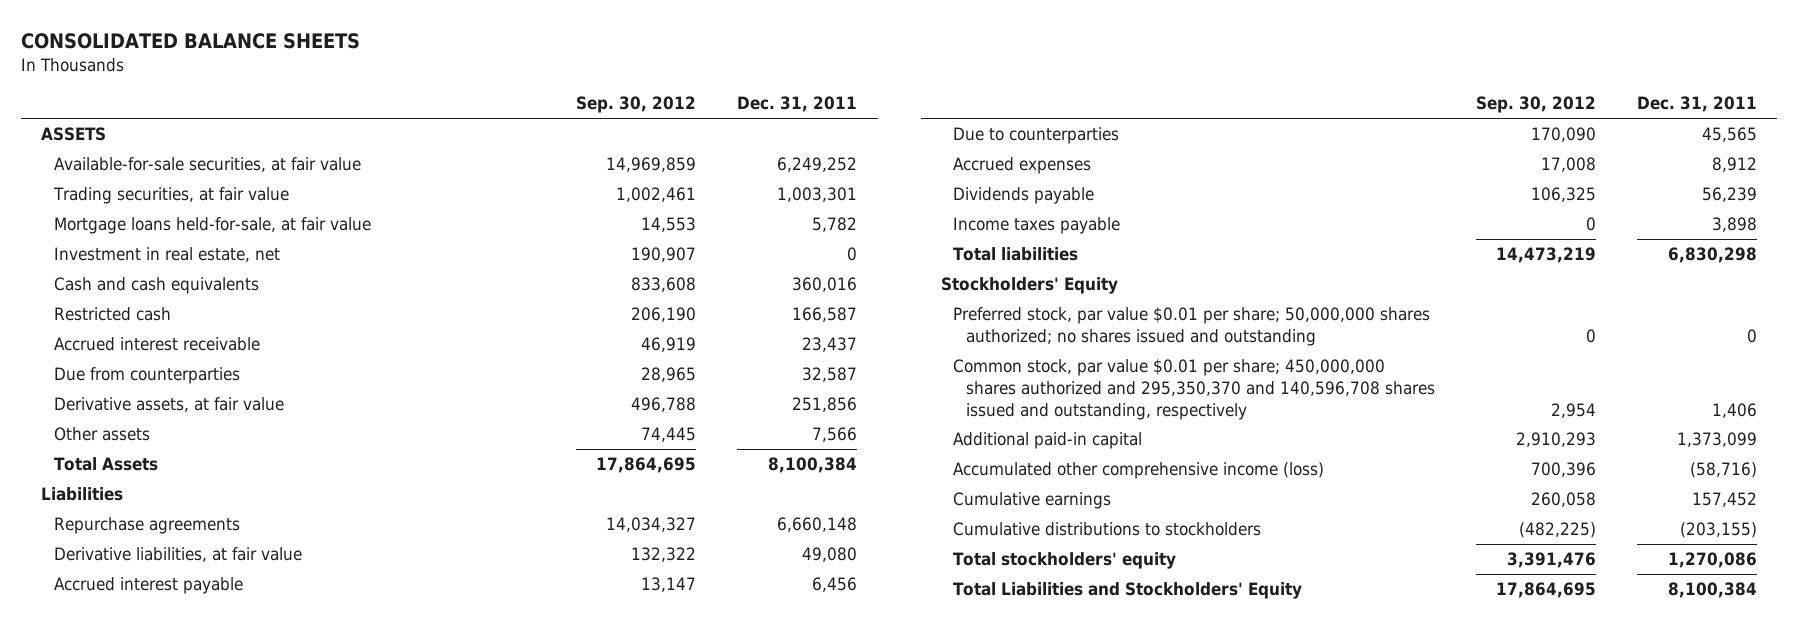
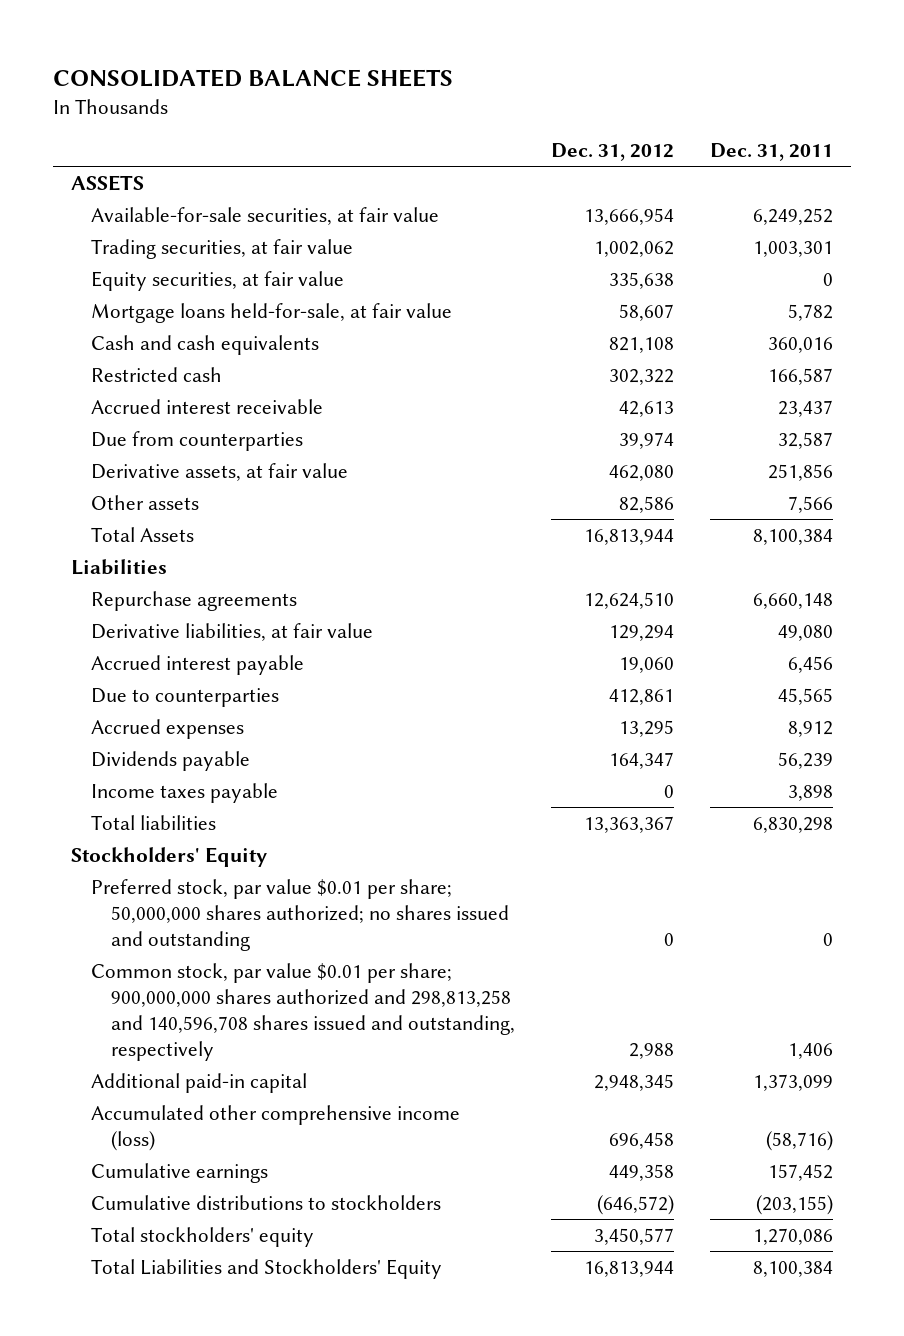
[576,96,697,114] Sep. 30, 2012 -> none
none -> [551,143,675,162] Dec. 31, 2012
none -> [91,270,345,291] Equity securities, at fair value
[53,247,280,263] Investment in real estate, net -> none
[953,359,1435,420] Common stock, par value $0.01 per share; 450,000,000 shares authorized and 295,350,370 and 140,596,708 shares issued and outstanding, respectively -> [91,962,516,1062] Common stock, par value $0.01 per share; 900,000,000 shares authorized and 298,813,258 and 140,596,708 shares issued and outstanding, respectively

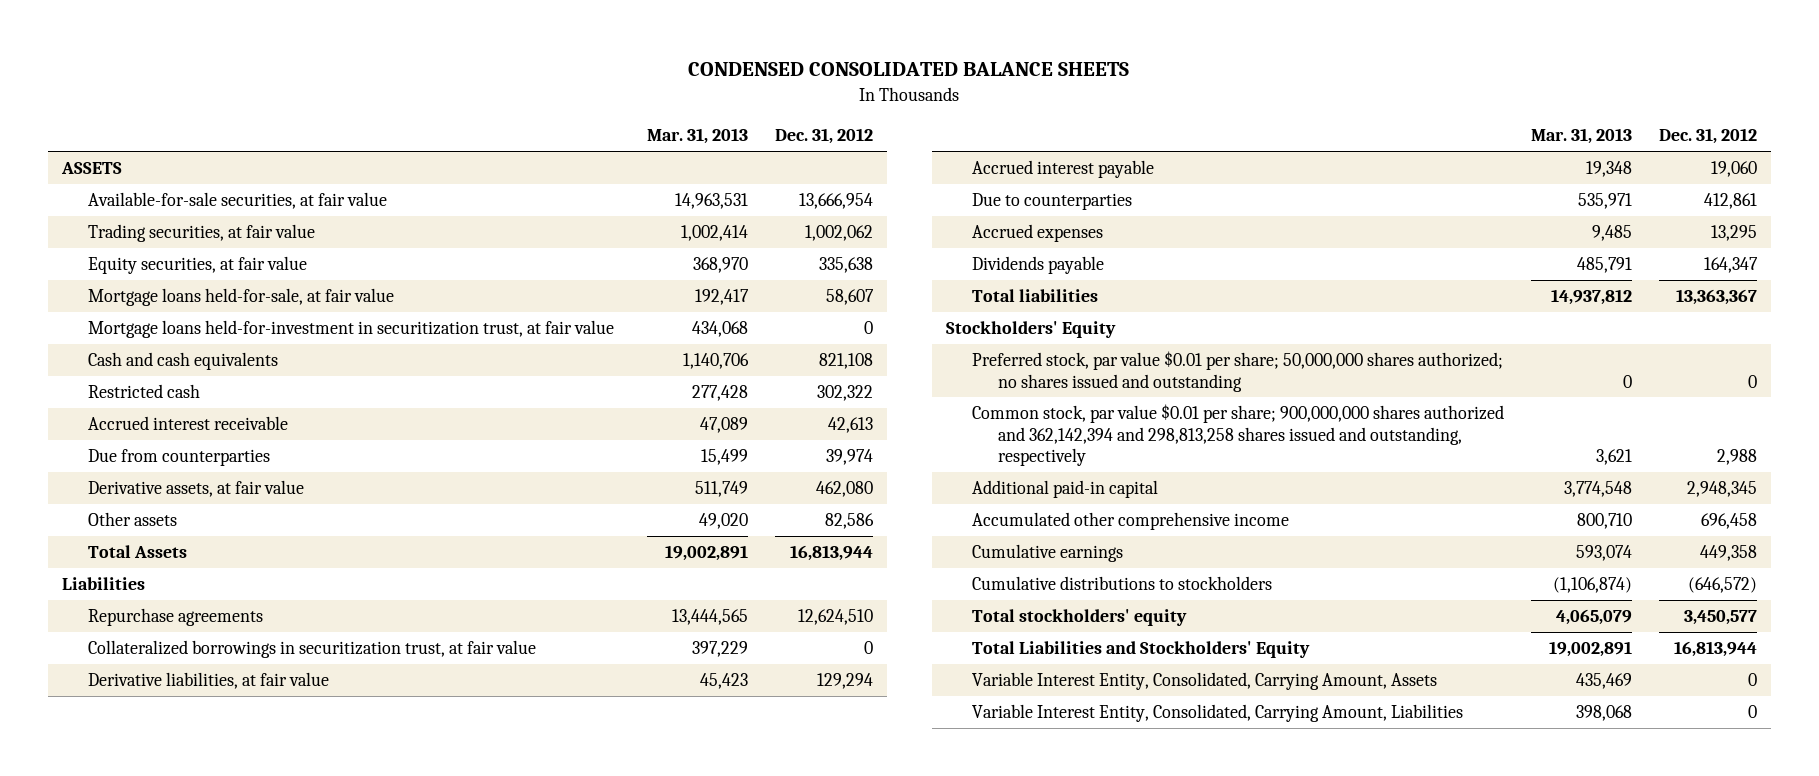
[53,68,454,87] CONSOLIDATED BALANCE SHEETS -> [688,62,1130,77] CONDENSED CONSOLIDATED BALANCE SHEETS
[709,143,833,162] Dec. 31, 2011 -> none
none -> [646,128,748,145] Mar. 31, 2013
none -> [87,320,614,339] Mortgage loans held-for-investment in securitization trust, at fair value
none -> [87,640,536,659] Collateralized borrowings in securitization trust, at fair value
[91,782,279,803] Income taxes payable -> none
[91,962,516,1062] Common stock, par value $0.01 per share; 900,000,000 shares authorized and 298,813,258 and 140,596,708 shares issued and outstanding, respectively -> [971,404,1504,466] Common stock, par value $0.01 per share; 900,000,000 shares authorized and 362,142,394 and 298,813,258 shares issued and outstanding, respectively
[91,1104,461,1151] Accumulated other comprehensive income (loss) -> [971,512,1289,531] Accumulated other comprehensive income
none -> [971,672,1437,691] Variable Interest Entity, Consolidated, Carrying Amount, Assets
none -> [971,704,1463,723] Variable Interest Entity, Consolidated, Carrying Amount, Liabilities

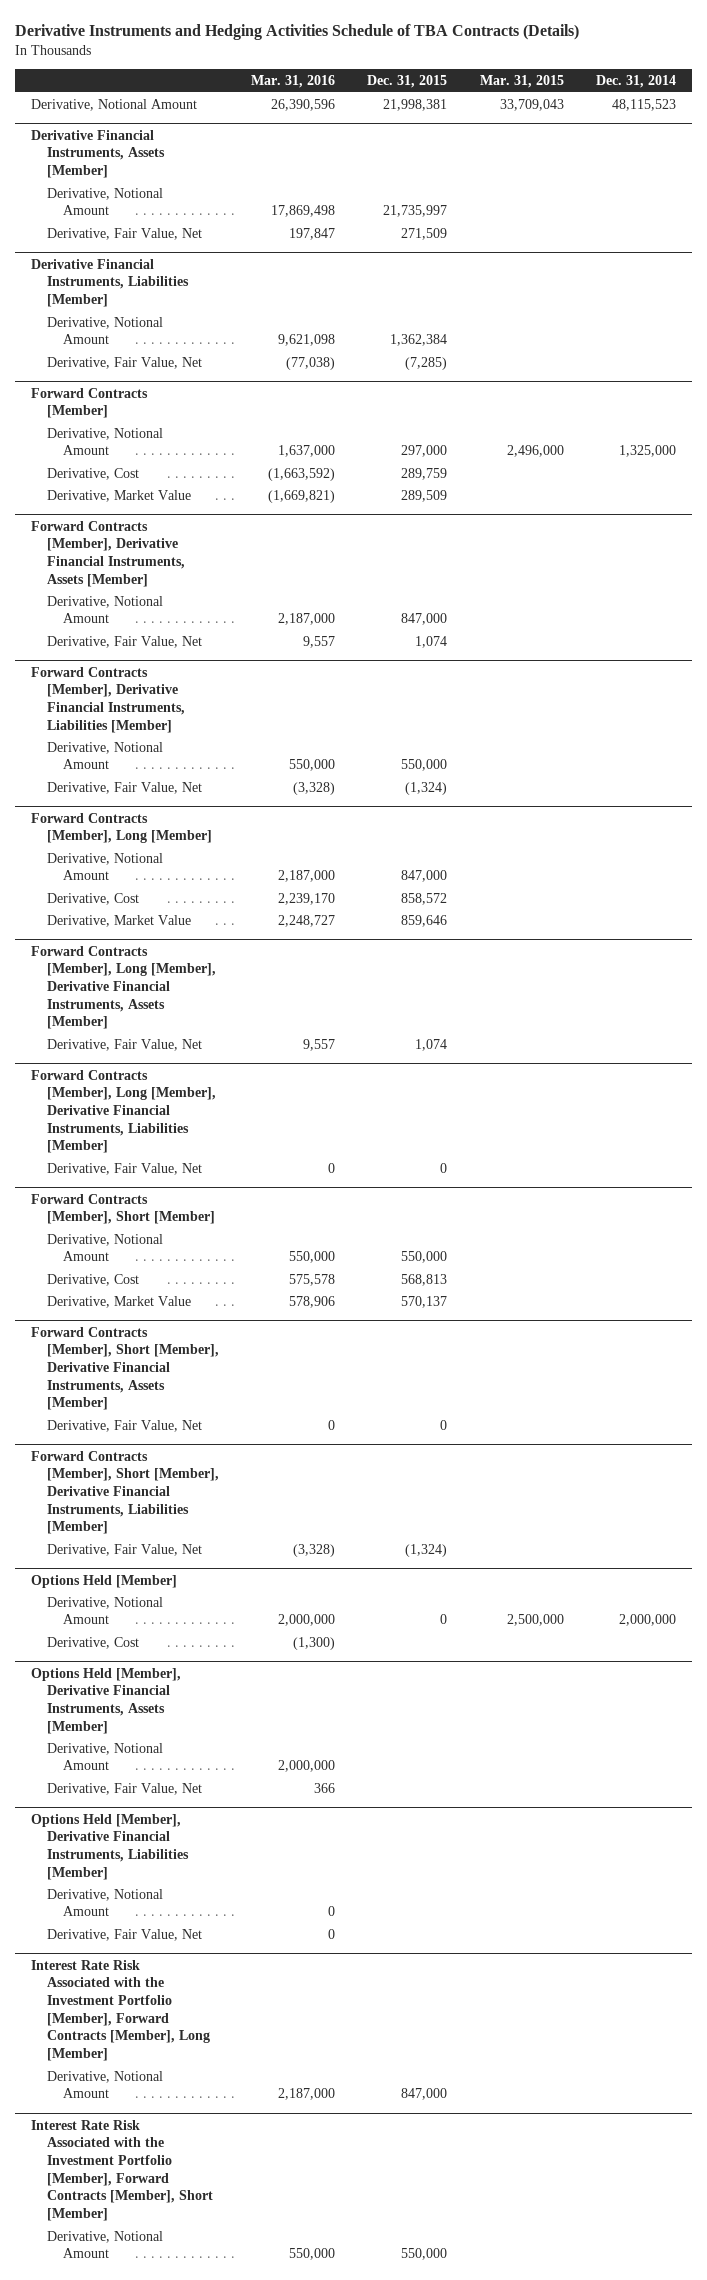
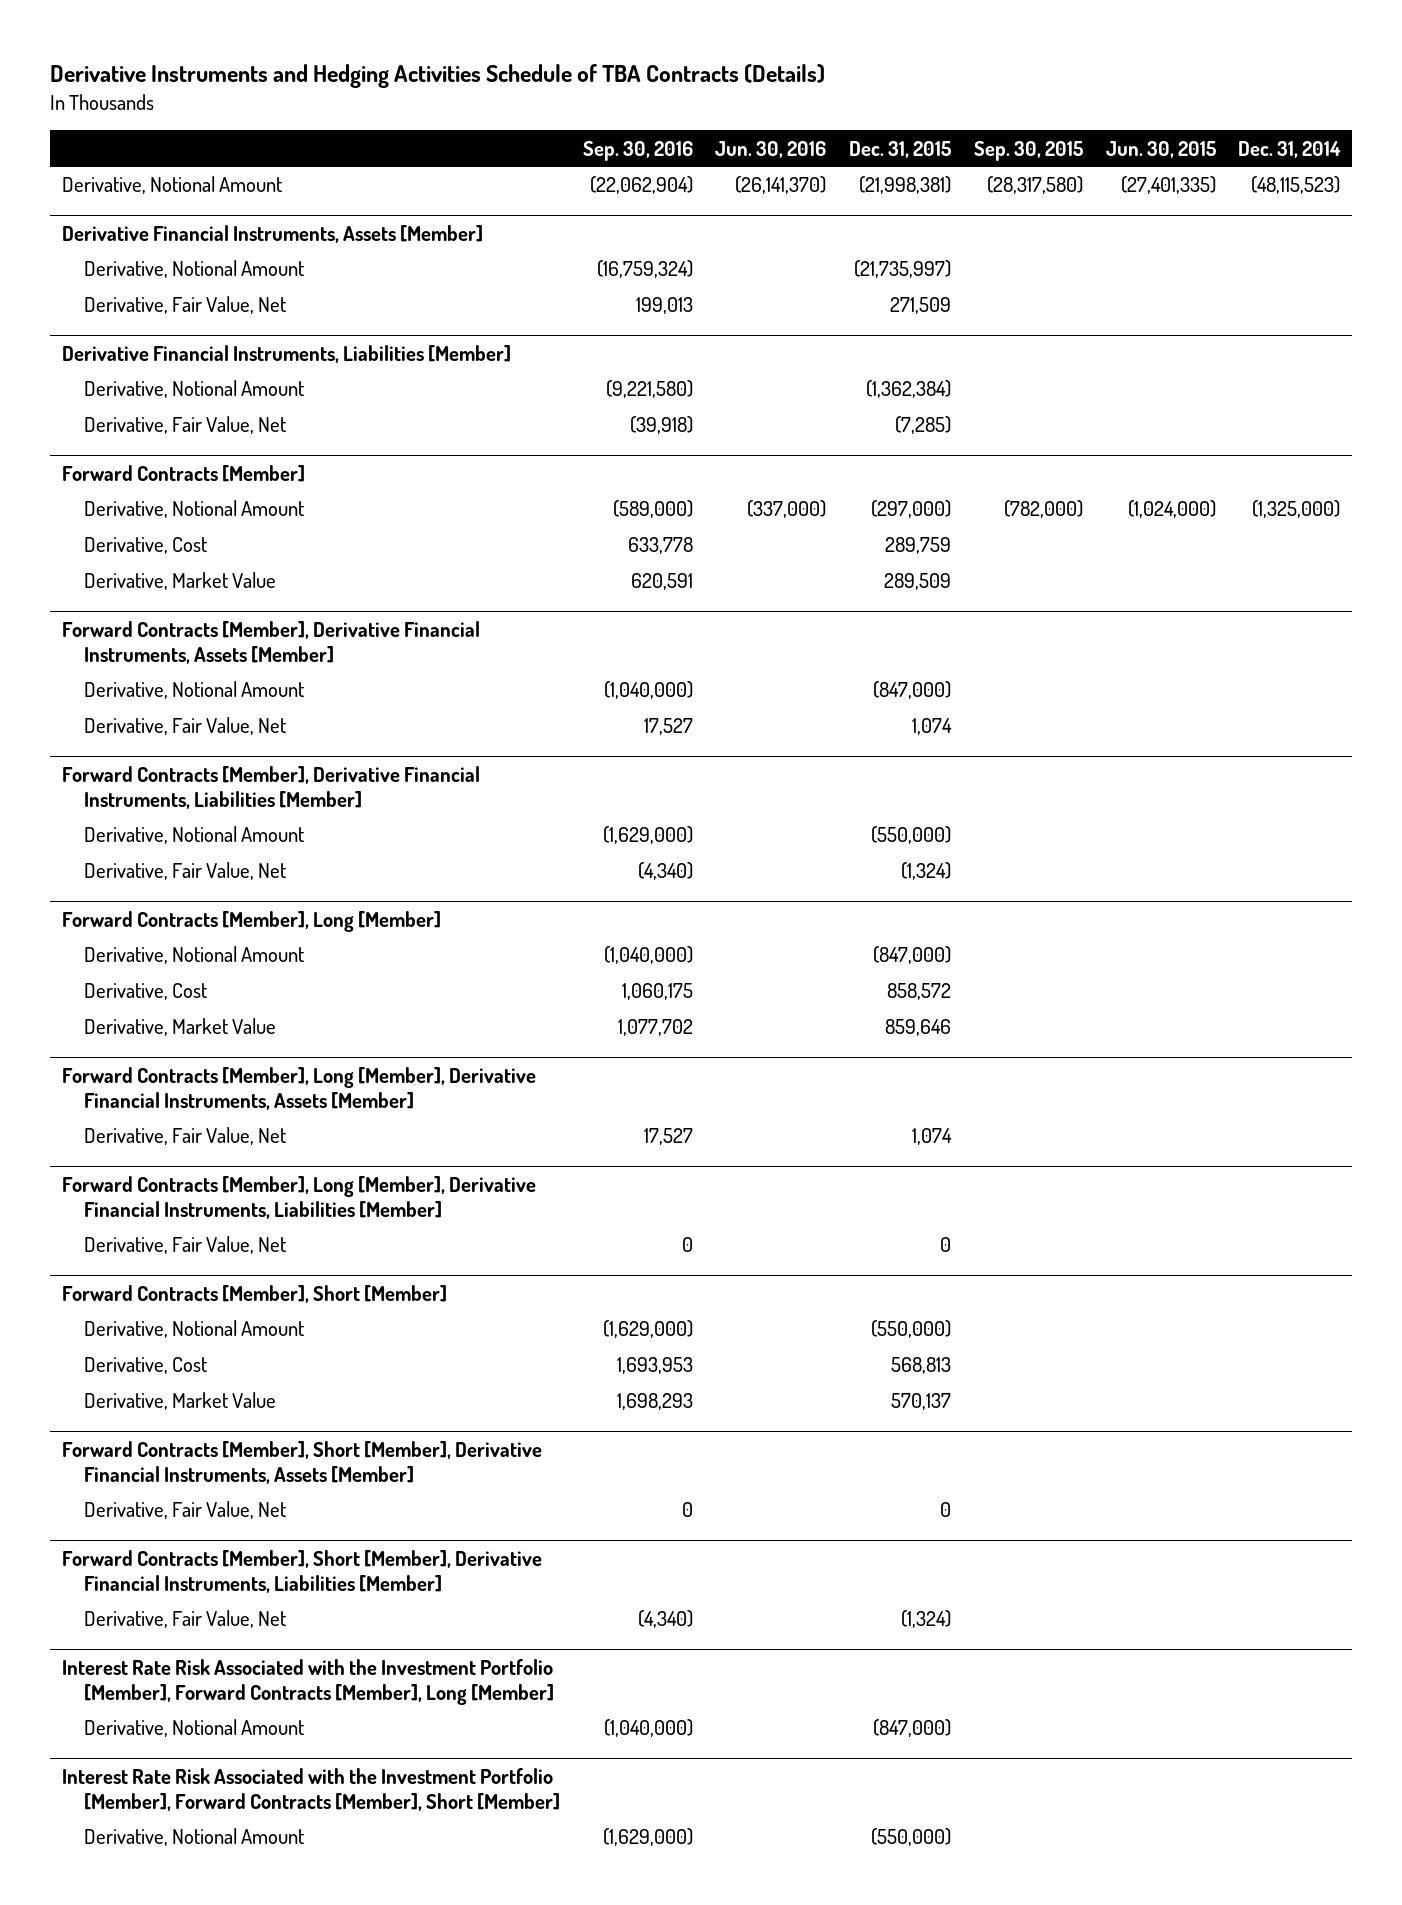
[251,75,336,89] Mar. 31, 2016 -> none
[479,75,564,89] Mar. 31, 2015 -> none
none -> [582,140,693,161] Sep. 30, 2016
none -> [715,140,827,158] Jun. 30, 2016
none -> [973,140,1083,161] Sep. 30, 2015
none -> [1105,140,1216,158] Jun. 30, 2015
[383,98,448,111] 21,998,381 -> [859,176,952,195] (21,998,381)
[611,98,676,111] 48,115,523 -> [1251,176,1341,195] (48,115,523)
[383,205,448,218] 21,735,997 -> [854,260,952,279] (21,735,997)
[390,334,448,347] 1,362,384 -> [866,380,952,399] (1,362,384)
[401,445,448,458] 297,000 -> [871,500,952,519] (297,000)
[618,445,676,458] 1,325,000 -> [1252,500,1341,519] (1,325,000)
[401,613,448,626] 847,000 -> [873,681,952,700] (847,000)
[401,759,448,772] 550,000 -> [871,826,952,845] (550,000)
[401,870,448,883] 847,000 -> [873,946,952,965] (847,000)
[401,1251,448,1264] 550,000 -> [871,1320,952,1339] (550,000)
[30,1574,177,1588] Options Held [Member] -> none
[47,1596,164,1625] Derivative, Notional Amount -> none
[47,1636,140,1649] Derivative, Cost -> none
[30,1667,181,1734] Options Held [Member], Derivative Financial Instruments, Assets [Member] -> none
[47,1742,164,1771] Derivative, Notional Amount -> none
[47,1782,203,1795] Derivative, Fair Value, Net -> none
[30,1813,190,1880] Options Held [Member], Derivative Financial Instruments, Liabilities [Member] -> none
[47,1888,164,1917] Derivative, Notional Amount -> none
[47,1928,203,1941] Derivative, Fair Value, Net -> none
[401,2088,448,2101] 847,000 -> [873,1719,952,1738] (847,000)
[401,2248,448,2261] 550,000 -> [871,1828,952,1847] (550,000)

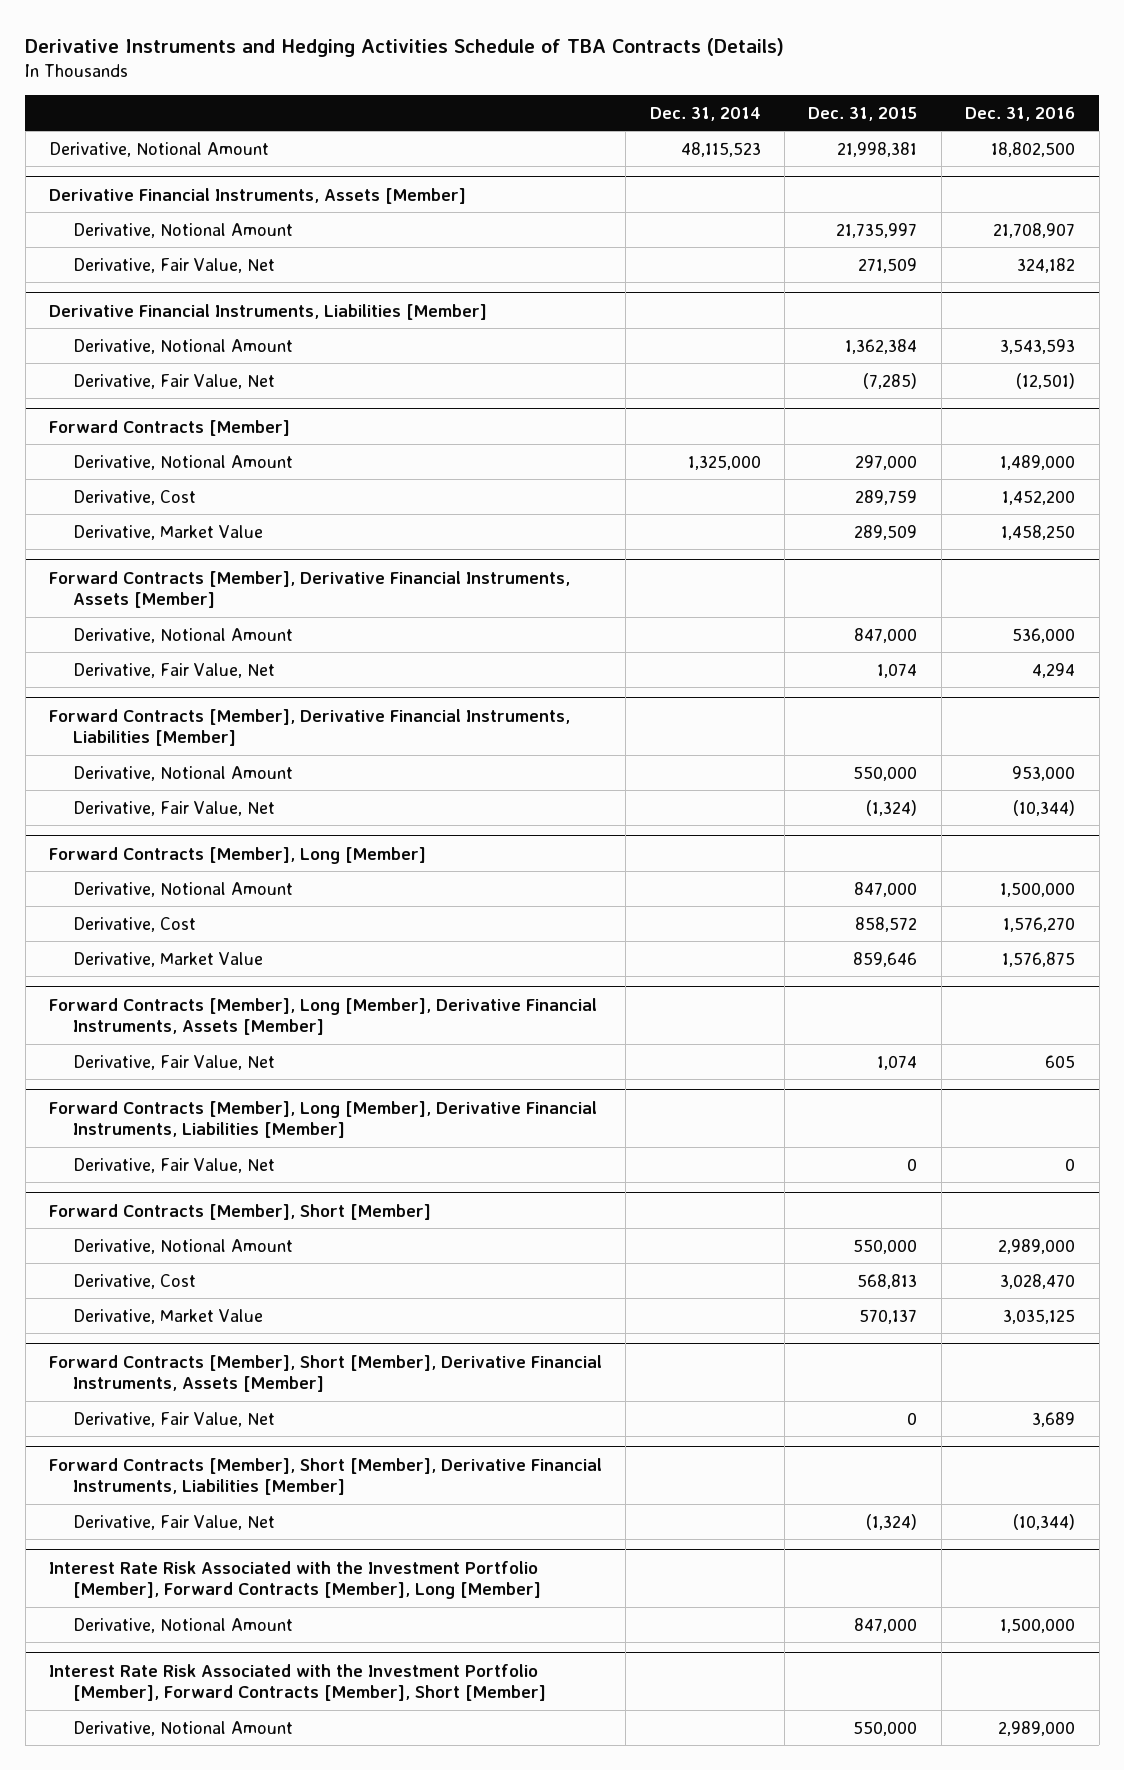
[582,140,693,161] Sep. 30, 2016 -> none
[715,140,827,158] Jun. 30, 2016 -> none
[973,140,1083,161] Sep. 30, 2015 -> none
[1105,140,1216,158] Jun. 30, 2015 -> none
none -> [965,106,1076,121] Dec. 31, 2016
[859,176,952,195] (21,998,381) -> [837,141,918,157] 21,998,381
[1251,176,1341,195] (48,115,523) -> [680,141,761,157] 48,115,523
[854,260,952,279] (21,735,997) -> [836,222,918,238] 21,735,997
[866,380,952,399] (1,362,384) -> [845,338,918,354] 1,362,384
[871,500,952,519] (297,000) -> [855,454,918,470] 297,000
[1252,500,1341,519] (1,325,000) -> [687,454,761,470] 1,325,000
[873,681,952,700] (847,000) -> [854,627,918,643] 847,000
[871,826,952,845] (550,000) -> [853,765,918,781] 550,000
[873,946,952,965] (847,000) -> [854,881,918,897] 847,000
[871,1320,952,1339] (550,000) -> [853,1238,918,1254] 550,000
[873,1719,952,1738] (847,000) -> [854,1617,918,1633] 847,000
[871,1828,952,1847] (550,000) -> [853,1720,918,1736] 550,000

